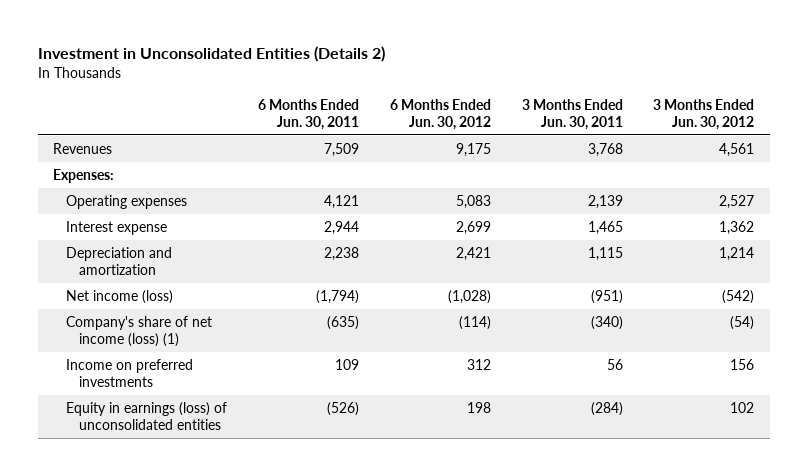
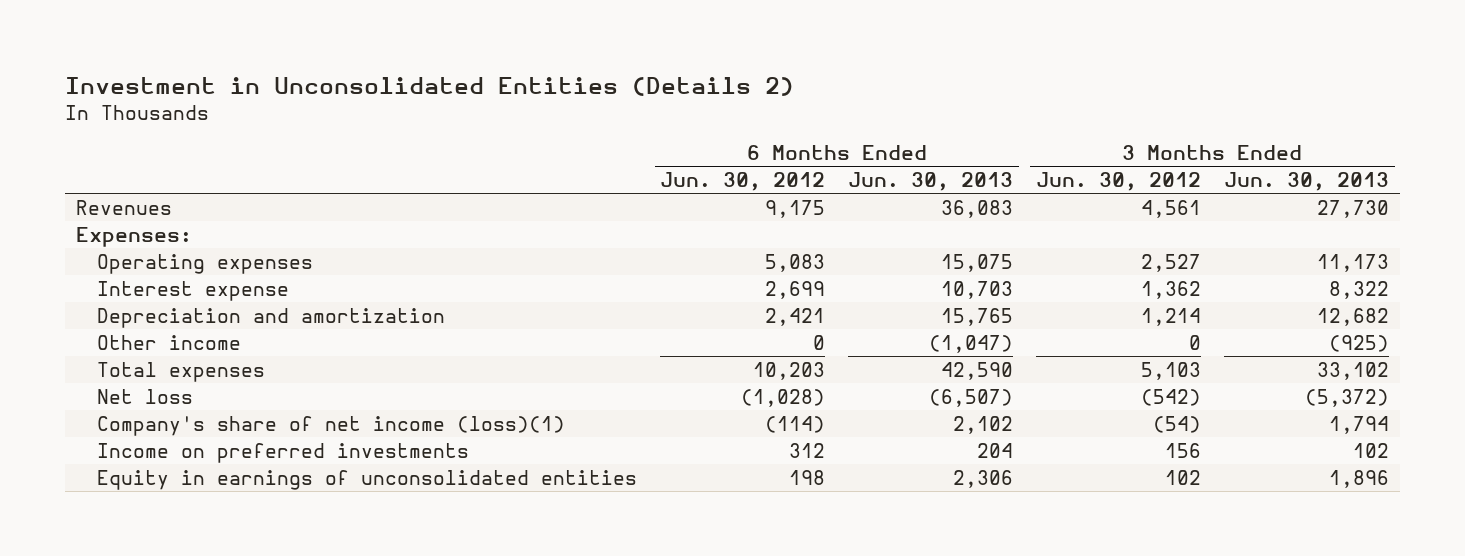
[257,98,359,130] 6 Months Ended Jun. 30, 2011 -> none
[521,98,623,130] 3 Months Ended Jun. 30, 2011 -> none
none -> [848,172,1014,192] Jun. 30, 2013
none -> [1223,172,1389,192] Jun. 30, 2013
none -> [97,334,242,350] Other income
none -> [97,361,266,382] Total expenses
[66,289,174,304] Net income (loss) -> [97,388,194,404] Net loss
[66,315,213,348] Company's share of net income (loss) (1) -> [97,415,566,436] Company's share of net income (loss)(1)
[66,401,228,431] Equity in earnings (loss) of unconsolidated entities -> [97,469,638,490] Equity in earnings of unconsolidated entities

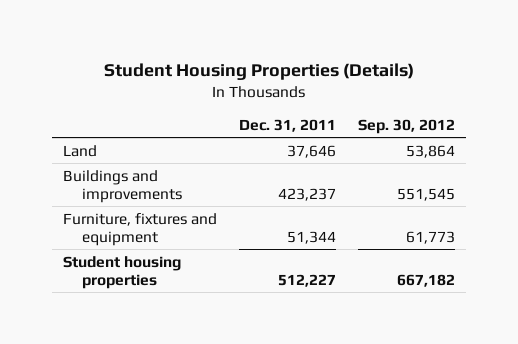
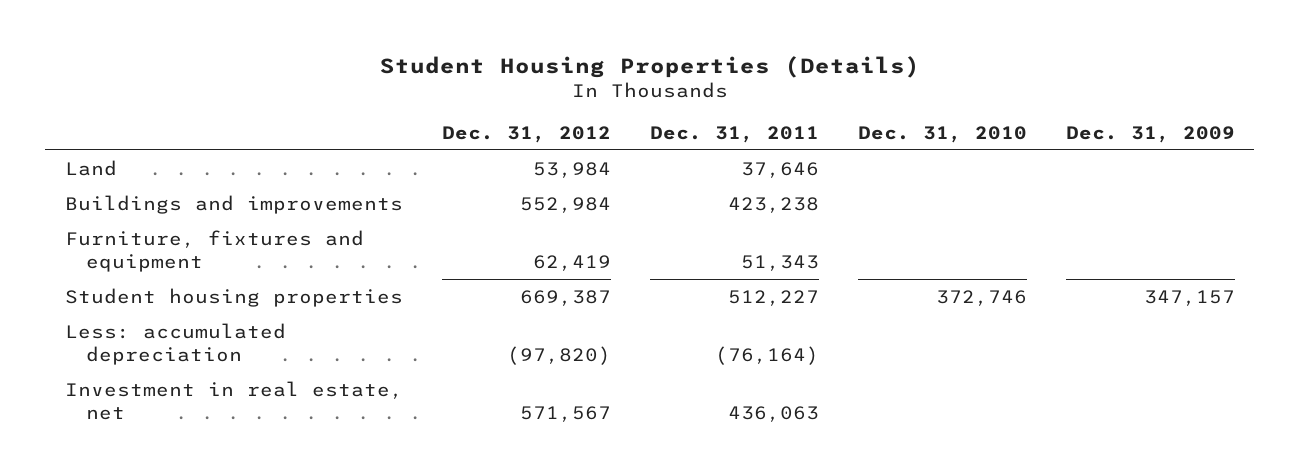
[358,118,456,134] Sep. 30, 2012 -> none
none -> [441,125,611,143] Dec. 31, 2012
none -> [857,125,1027,143] Dec. 31, 2010
none -> [1065,125,1235,143] Dec. 31, 2009
[278,187,337,201] 423,237 -> [727,196,819,213] 423,238
[287,230,337,244] 51,344 -> [740,254,819,271] 51,343
none -> [64,322,286,365] Less: accumulated depreciation
none -> [64,380,403,420] Investment in real estate, net

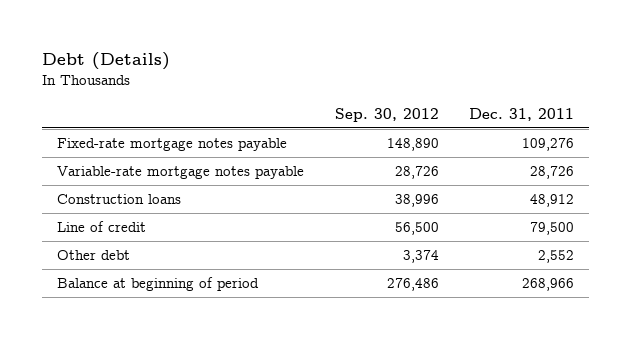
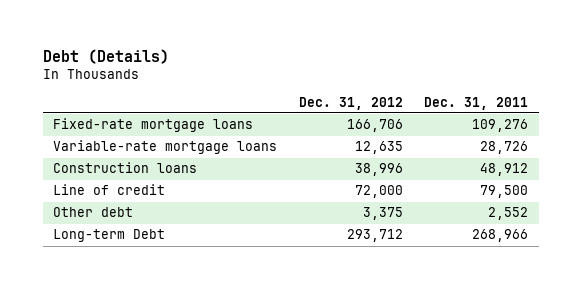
[334,107,439,122] Sep. 30, 2012 -> none
none -> [298,96,403,110] Dec. 31, 2012
[57,138,288,152] Fixed-rate mortgage notes payable -> [53,118,254,133] Fixed-rate mortgage loans
[57,166,305,180] Variable-rate mortgage notes payable -> [53,140,278,155] Variable-rate mortgage loans
[57,277,260,292] Balance at beginning of period -> [53,229,166,243] Long-term Debt

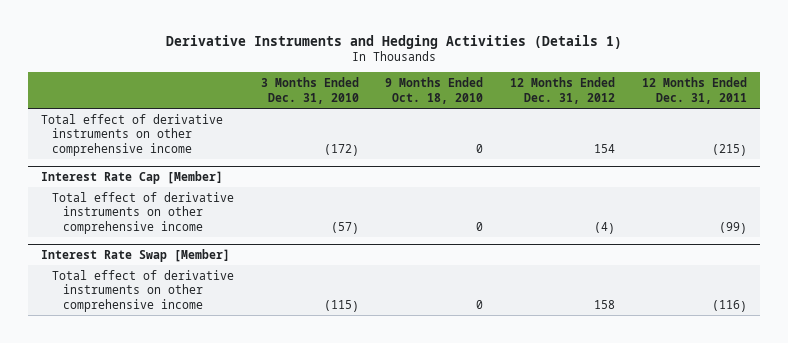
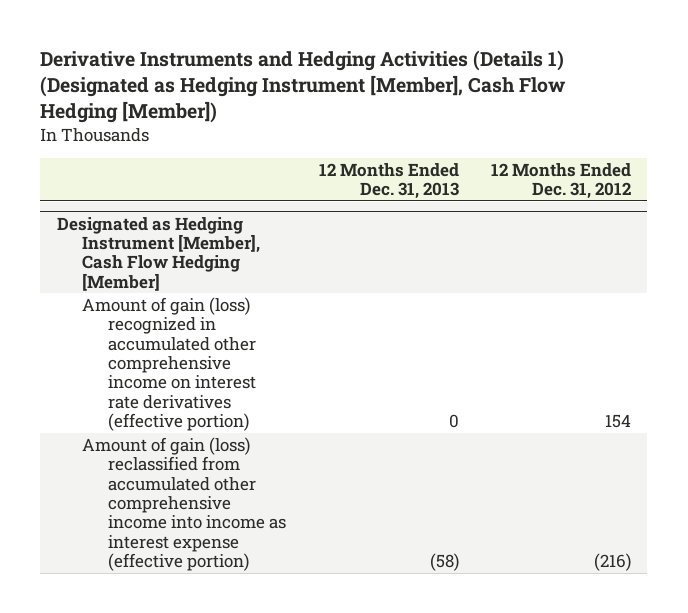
[165,34,622,49] Derivative Instruments and Hedging Activities (Details 1) -> [40,50,567,124] Derivative Instruments and Hedging Activities (Details 1) (Designated as Hedging Instrument [Member], Cash Flow Hedging [Member])
[260,77,359,104] 3 Months Ended Dec. 31, 2010 -> none
[385,77,484,104] 9 Months Ended Oct. 18, 2010 -> none
[641,77,747,104] 12 Months Ended Dec. 31, 2011 -> none
none -> [318,162,459,200] 12 Months Ended Dec. 31, 2013
[41,170,224,184] Interest Rate Cap [Member] -> none
[52,191,235,234] Total effect of derivative instruments on other comprehensive income -> none
[41,248,231,262] Interest Rate Swap [Member] -> none
[52,269,235,312] Total effect of derivative instruments on other comprehensive income -> none
none -> [56,216,261,291] Designated as Hedging Instrument [Member], Cash Flow Hedging [Member]
[41,113,224,156] Total effect of derivative instruments on other comprehensive income -> [82,296,257,432] Amount of gain (loss) recognized in accumulated other comprehensive income on interest rate derivatives (effective portion)
none -> [82,436,287,572] Amount of gain (loss) reclassified from accumulated other comprehensive income into income as interest expense (effective portion)

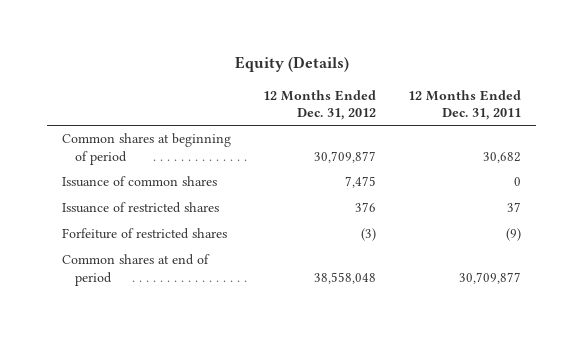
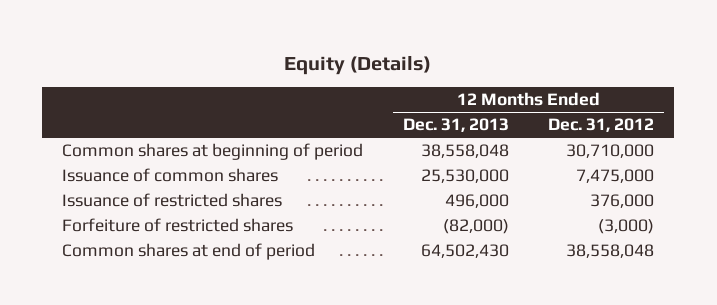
[407,89,521,121] 12 Months Ended Dec. 31, 2011 -> none
none -> [402,118,509,133] Dec. 31, 2013
[314,150,377,163] 30,709,877 -> [566,144,655,159] 30,710,000
[345,176,377,189] 7,475 -> [576,169,655,184] 7,475,000
[355,202,377,213] 376 -> [590,194,655,209] 376,000
[361,228,377,242] (3) -> [598,219,655,235] (3,000)

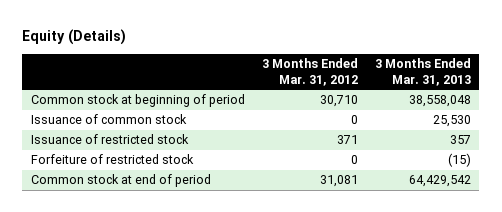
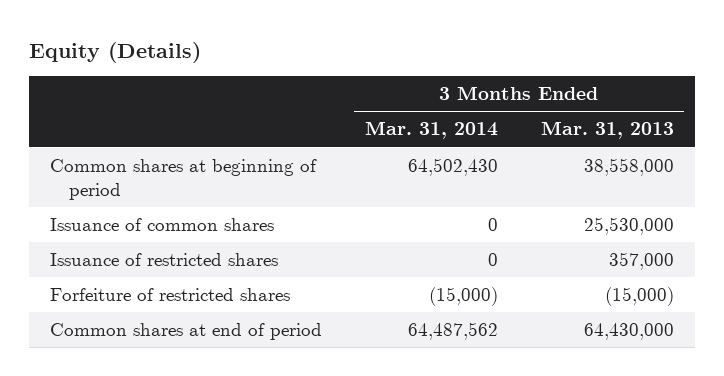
[261,58,358,86] 3 Months Ended Mar. 31, 2012 -> none
none -> [365,121,499,140] Mar. 31, 2014
[30,94,245,108] Common stock at beginning of period -> [50,158,318,200] Common shares at beginning of period
[408,95,471,108] 38,558,048 -> [583,157,674,176] 38,558,000
[30,114,187,125] Issuance of common stock -> [50,217,275,231] Issuance of common shares
[432,115,471,128] 25,530 -> [583,216,674,235] 25,530,000
[30,134,189,145] Issuance of restricted stock -> [50,252,279,266] Issuance of restricted shares
[449,135,471,145] 357 -> [608,251,674,270] 357,000
[30,154,194,165] Forfeiture of restricted stock -> [50,287,291,301] Forfeiture of restricted shares
[447,153,471,168] (15) -> [604,286,674,306] (15,000)
[30,174,211,188] Common stock at end of period -> [50,322,323,340] Common shares at end of period
[408,175,471,188] 64,429,542 -> [583,322,674,340] 64,430,000

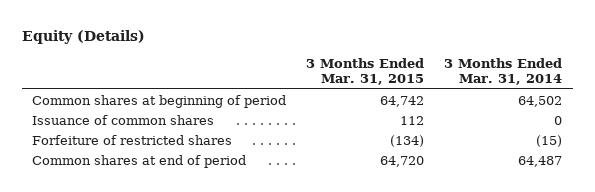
[540,121,674,140] Mar. 31, 2013 -> none
none -> [306,58,425,86] 3 Months Ended Mar. 31, 2015
[408,157,499,176] 64,502,430 -> [518,95,563,107] 64,502
[50,252,279,266] Issuance of restricted shares -> none
[429,286,499,306] (15,000) -> [536,134,563,147] (15)
[408,321,499,340] 64,487,562 -> [518,155,563,167] 64,487

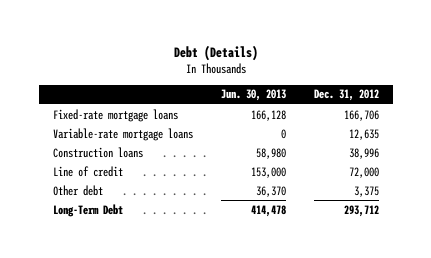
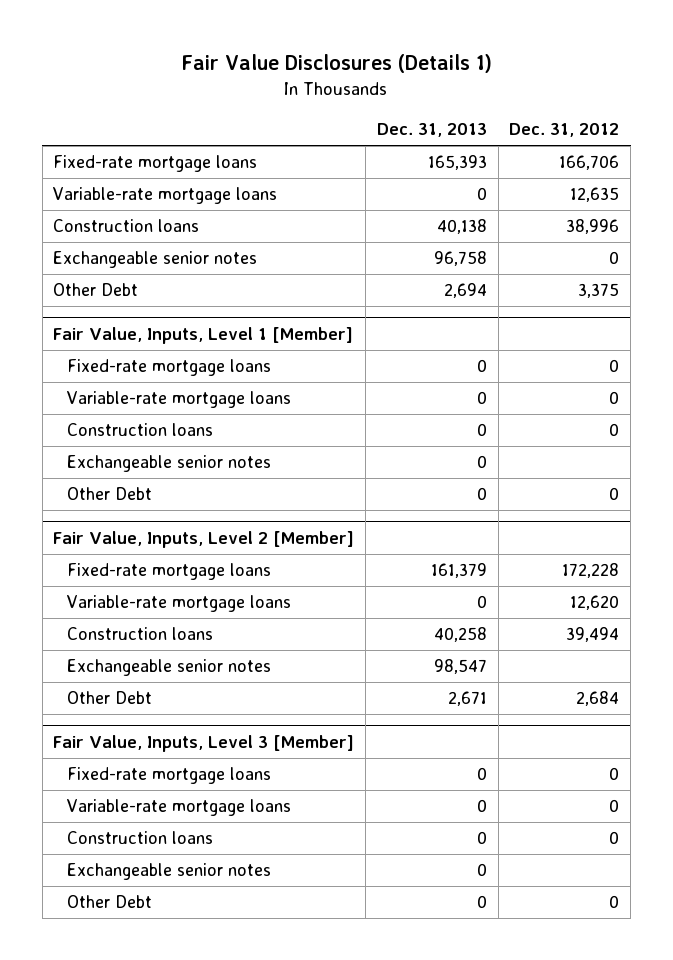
[173,45,258,62] Debt (Details) -> [181,54,493,74] Fair Value Disclosures (Details 1)
[220,89,286,102] Jun. 30, 2013 -> none
none -> [376,123,487,138] Dec. 31, 2013
[52,165,123,177] Line of credit -> none
[52,203,123,217] Long-Term Debt -> none
none -> [53,251,258,269] Exchangeable senior notes
[52,184,103,196] Other debt -> [53,283,139,297] Other Debt
none -> [53,326,354,344] Fair Value, Inputs, Level 1 [Member]
none -> [67,359,272,377] Fixed-rate mortgage loans
none -> [67,391,292,409] Variable-rate mortgage loans
none -> [67,423,214,437] Construction loans
none -> [67,455,272,473] Exchangeable senior notes
none -> [67,487,153,501] Other Debt
none -> [53,530,355,548] Fair Value, Inputs, Level 2 [Member]
none -> [67,563,272,581] Fixed-rate mortgage loans
none -> [67,595,292,613] Variable-rate mortgage loans
none -> [67,627,214,641] Construction loans
none -> [67,659,272,677] Exchangeable senior notes
none -> [67,691,153,705] Other Debt
none -> [53,734,355,752] Fair Value, Inputs, Level 3 [Member]
none -> [67,767,272,785] Fixed-rate mortgage loans
none -> [67,799,292,817] Variable-rate mortgage loans
none -> [67,831,214,845] Construction loans
none -> [67,863,272,881] Exchangeable senior notes
none -> [67,895,153,909] Other Debt

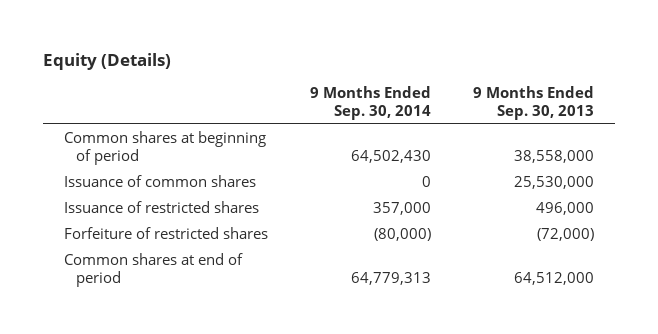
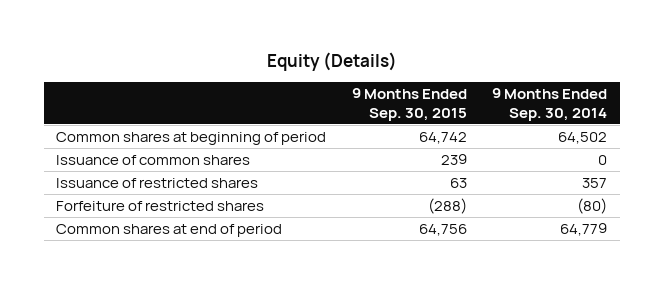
[472,86,594,120] 9 Months Ended Sep. 30, 2013 -> none
none -> [351,87,467,121] 9 Months Ended Sep. 30, 2015
[351,149,432,163] 64,502,430 -> [558,132,608,145] 64,502
[373,202,432,216] 357,000 -> [582,178,608,189] 357
[374,228,432,242] (80,000) -> [577,198,608,215] (80)
[351,271,432,285] 64,779,313 -> [560,223,608,237] 64,779

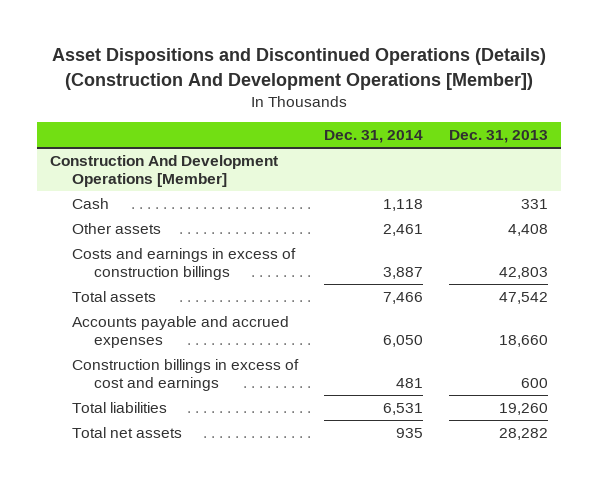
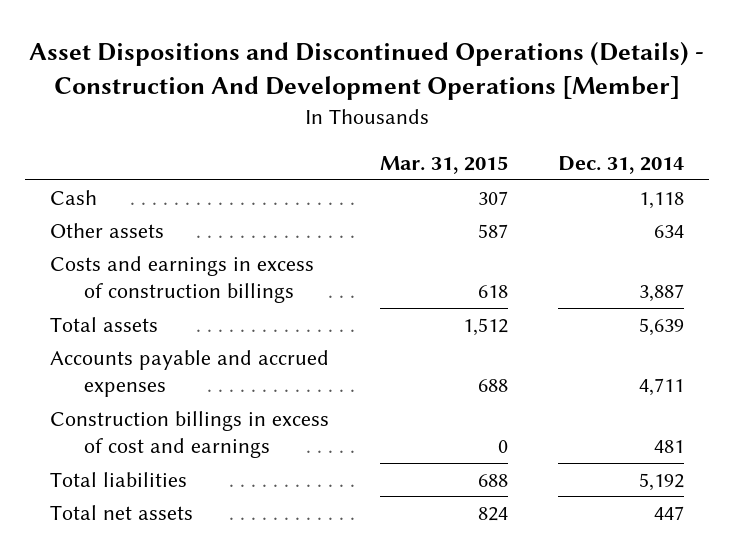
[52,48,547,90] Asset Dispositions and Discontinued Operations (Details) (Construction And Development Operations [Member]) -> [29,40,705,100] Asset Dispositions and Discontinued Operations (Details) - Construction And Development Operations [Member]
[449,130,549,144] Dec. 31, 2013 -> none
none -> [379,155,508,174] Mar. 31, 2015
[50,154,279,188] Construction And Development Operations [Member] -> none
[383,223,424,236] 2,461 -> [654,224,685,238] 634
[383,291,424,304] 7,466 -> [639,317,685,336] 5,639
[383,335,424,348] 6,050 -> [639,378,685,397] 4,711
[383,402,424,415] 6,531 -> [639,472,685,491] 5,192
[396,427,424,438] 935 -> [654,505,685,520] 447

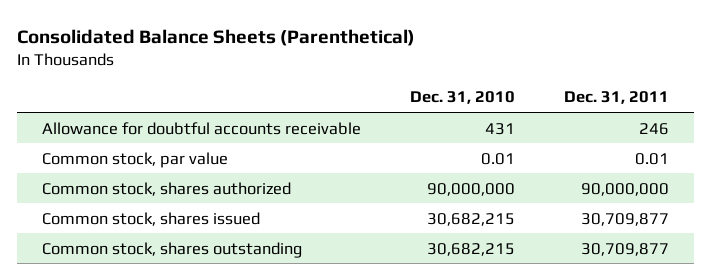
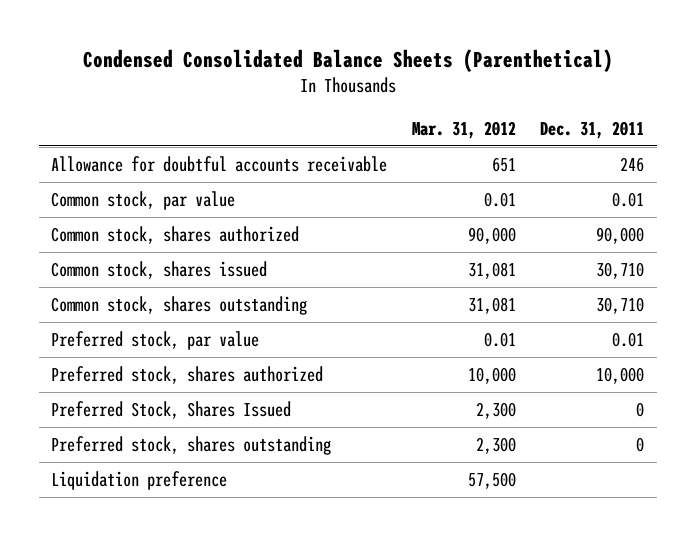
[17,28,416,46] Consolidated Balance Sheets (Parenthetical) -> [82,49,613,73] Condensed Consolidated Balance Sheets (Parenthetical)
[409,91,515,105] Dec. 31, 2010 -> none
none -> [411,120,516,139] Mar. 31, 2012
[581,182,670,196] 90,000,000 -> [596,226,645,244] 90,000
[581,212,670,226] 30,709,877 -> [596,261,645,279] 30,710
[581,242,670,256] 30,709,877 -> [596,296,645,314] 30,710
none -> [50,330,259,350] Preferred stock, par value
none -> [50,365,323,384] Preferred stock, shares authorized
none -> [50,400,291,419] Preferred Stock, Shares Issued
none -> [50,435,331,455] Preferred stock, shares outstanding
none -> [50,470,227,490] Liquidation preference

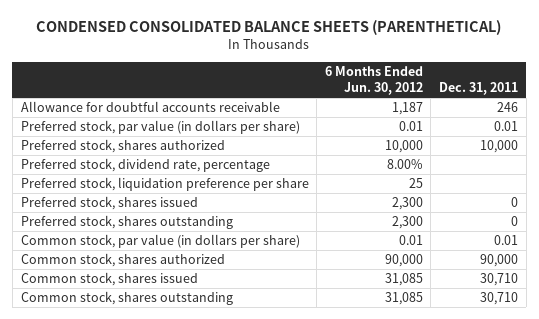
[82,49,613,73] Condensed Consolidated Balance Sheets (Parenthetical) -> [36,20,502,36] CONDENSED CONSOLIDATED BALANCE SHEETS (PARENTHETICAL)
[411,120,516,139] Mar. 31, 2012 -> none
none -> [324,66,423,96] 6 Months Ended Jun. 30, 2012
none -> [20,120,300,135] Preferred stock, par value (in dollars per share)
[50,365,323,384] Preferred stock, shares authorized -> [20,139,225,154] Preferred stock, shares authorized
none -> [20,158,270,173] Preferred stock, dividend rate, percentage
none -> [20,177,309,192] Preferred stock, liquidation preference per share
none -> [20,196,198,211] Preferred stock, shares issued
[50,435,331,455] Preferred stock, shares outstanding -> [20,215,233,230] Preferred stock, shares outstanding
[50,190,235,210] Common stock, par value -> [20,234,300,249] Common stock, par value (in dollars per share)
[50,330,259,350] Preferred stock, par value -> none
[50,400,291,419] Preferred Stock, Shares Issued -> none
[50,470,227,490] Liquidation preference -> none

